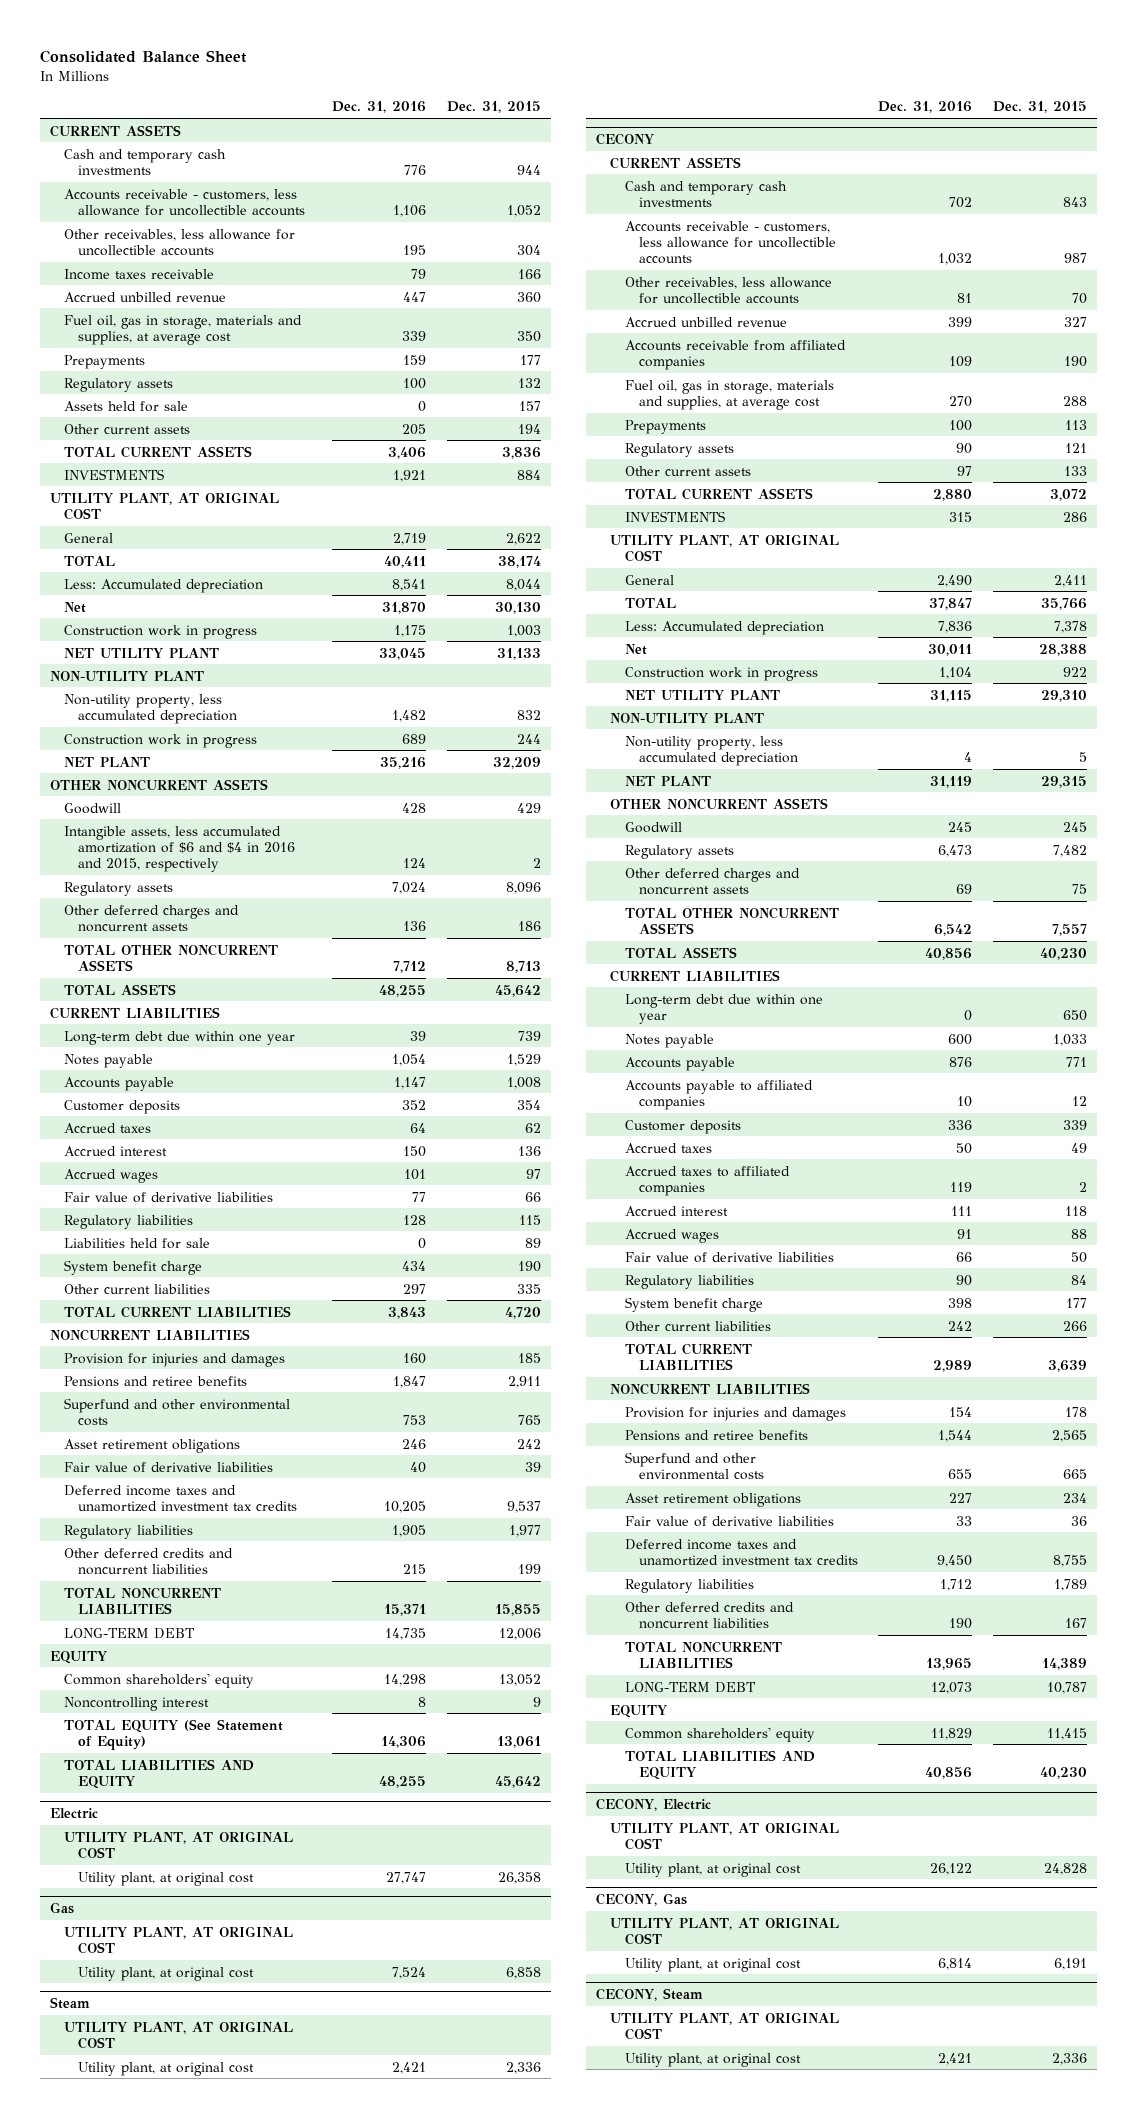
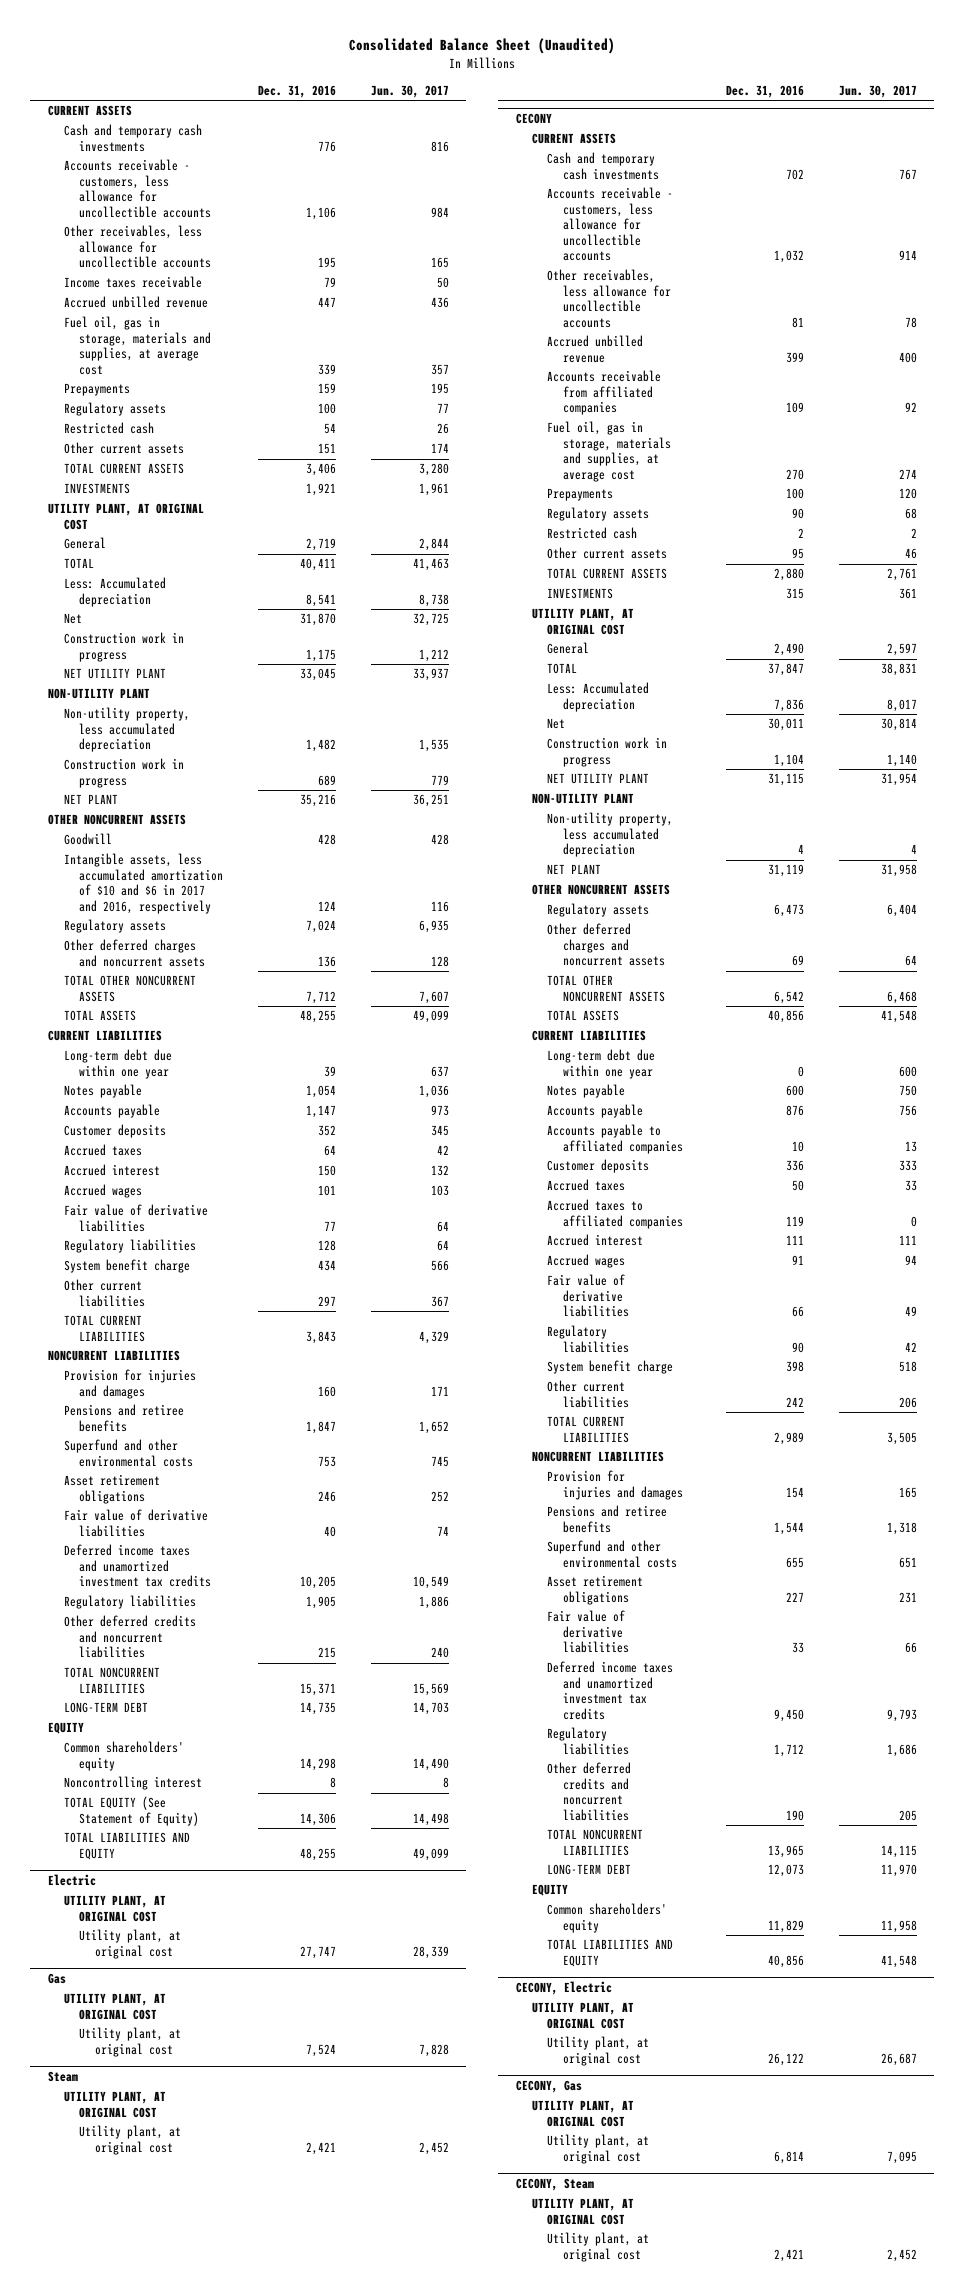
[39,49,247,63] Consolidated Balance Sheet -> [349,38,616,55] Consolidated Balance Sheet (Unaudited)
[446,101,541,114] Dec. 31, 2015 -> none
none -> [370,84,449,98] Jun. 30, 2017
[64,400,189,412] Assets held for sale -> none
none -> [63,422,154,435] Restricted cash
[402,423,427,435] 205 -> [318,443,337,455] 151
[64,825,296,873] Intangible assets, less accumulated amortization of $6 and $4 in 2016 and 2015, respectively -> [63,853,224,914] Intangible assets, less accumulated amortization of $10 and $6 in 2017 and 2016, respectively
[64,1237,211,1249] Liabilities held for sale -> none
none -> [547,527,638,540] Restricted cash
[957,465,973,476] 97 -> [792,548,805,560] 95
[624,821,682,833] Goodwill -> none

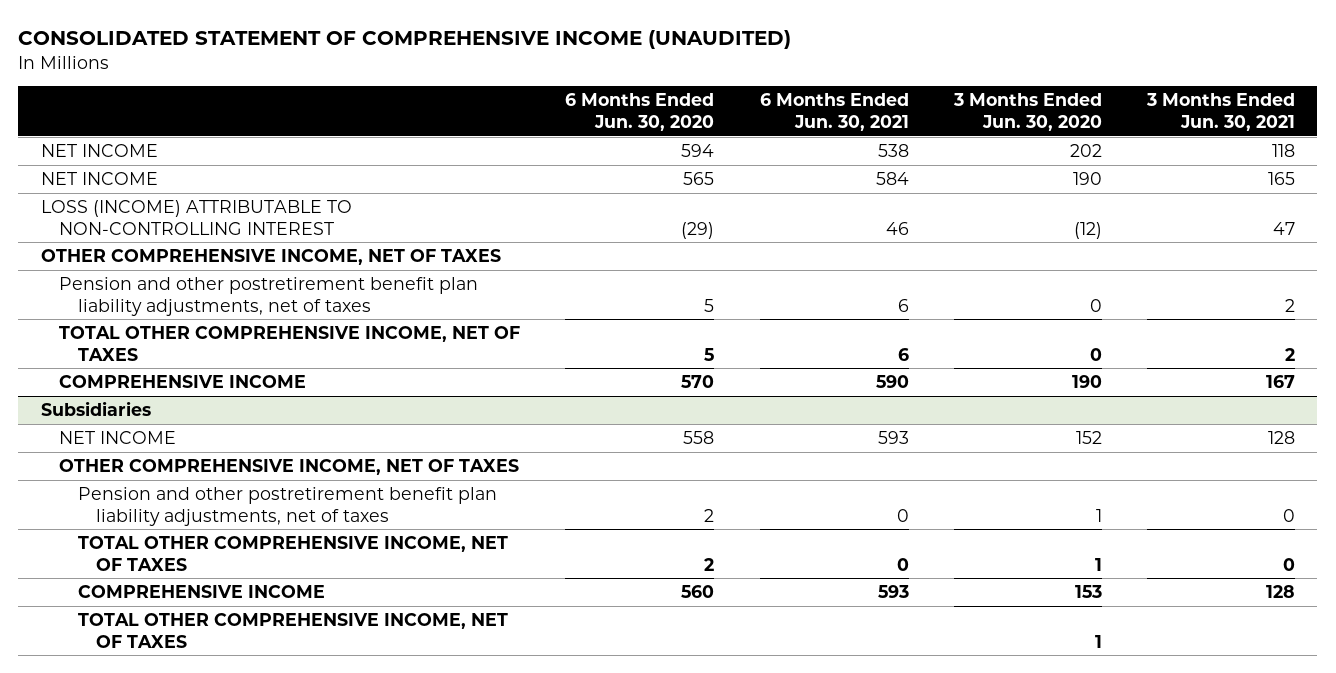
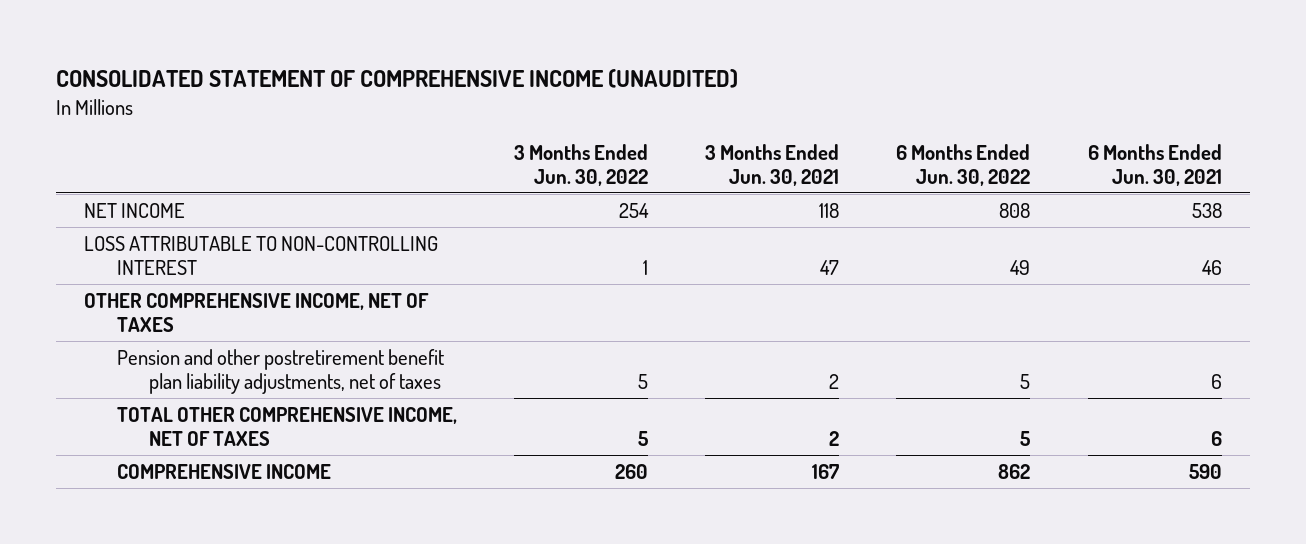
[565,93,715,132] 6 Months Ended Jun. 30, 2020 -> none
[952,93,1102,132] 3 Months Ended Jun. 30, 2020 -> none
none -> [513,143,648,186] 3 Months Ended Jun. 30, 2022
none -> [896,143,1031,186] 6 Months Ended Jun. 30, 2022
[40,171,158,185] NET INCOME -> none
[40,199,352,235] LOSS (INCOME) ATTRIBUTABLE TO NON-CONTROLLING INTEREST -> [84,236,439,276] LOSS ATTRIBUTABLE TO NON-CONTROLLING INTEREST
[40,400,151,416] Subsidiaries -> none
[59,430,177,444] NET INCOME -> none
[59,458,520,475] OTHER COMPREHENSIVE INCOME, NET OF TAXES -> none
[77,486,497,526] Pension and other postretirement benefit plan liability adjustments, net of taxes -> none
[77,535,508,571] TOTAL OTHER COMPREHENSIVE INCOME, NET OF TAXES -> none
[77,584,325,598] COMPREHENSIVE INCOME -> none
[77,612,508,648] TOTAL OTHER COMPREHENSIVE INCOME, NET OF TAXES -> none

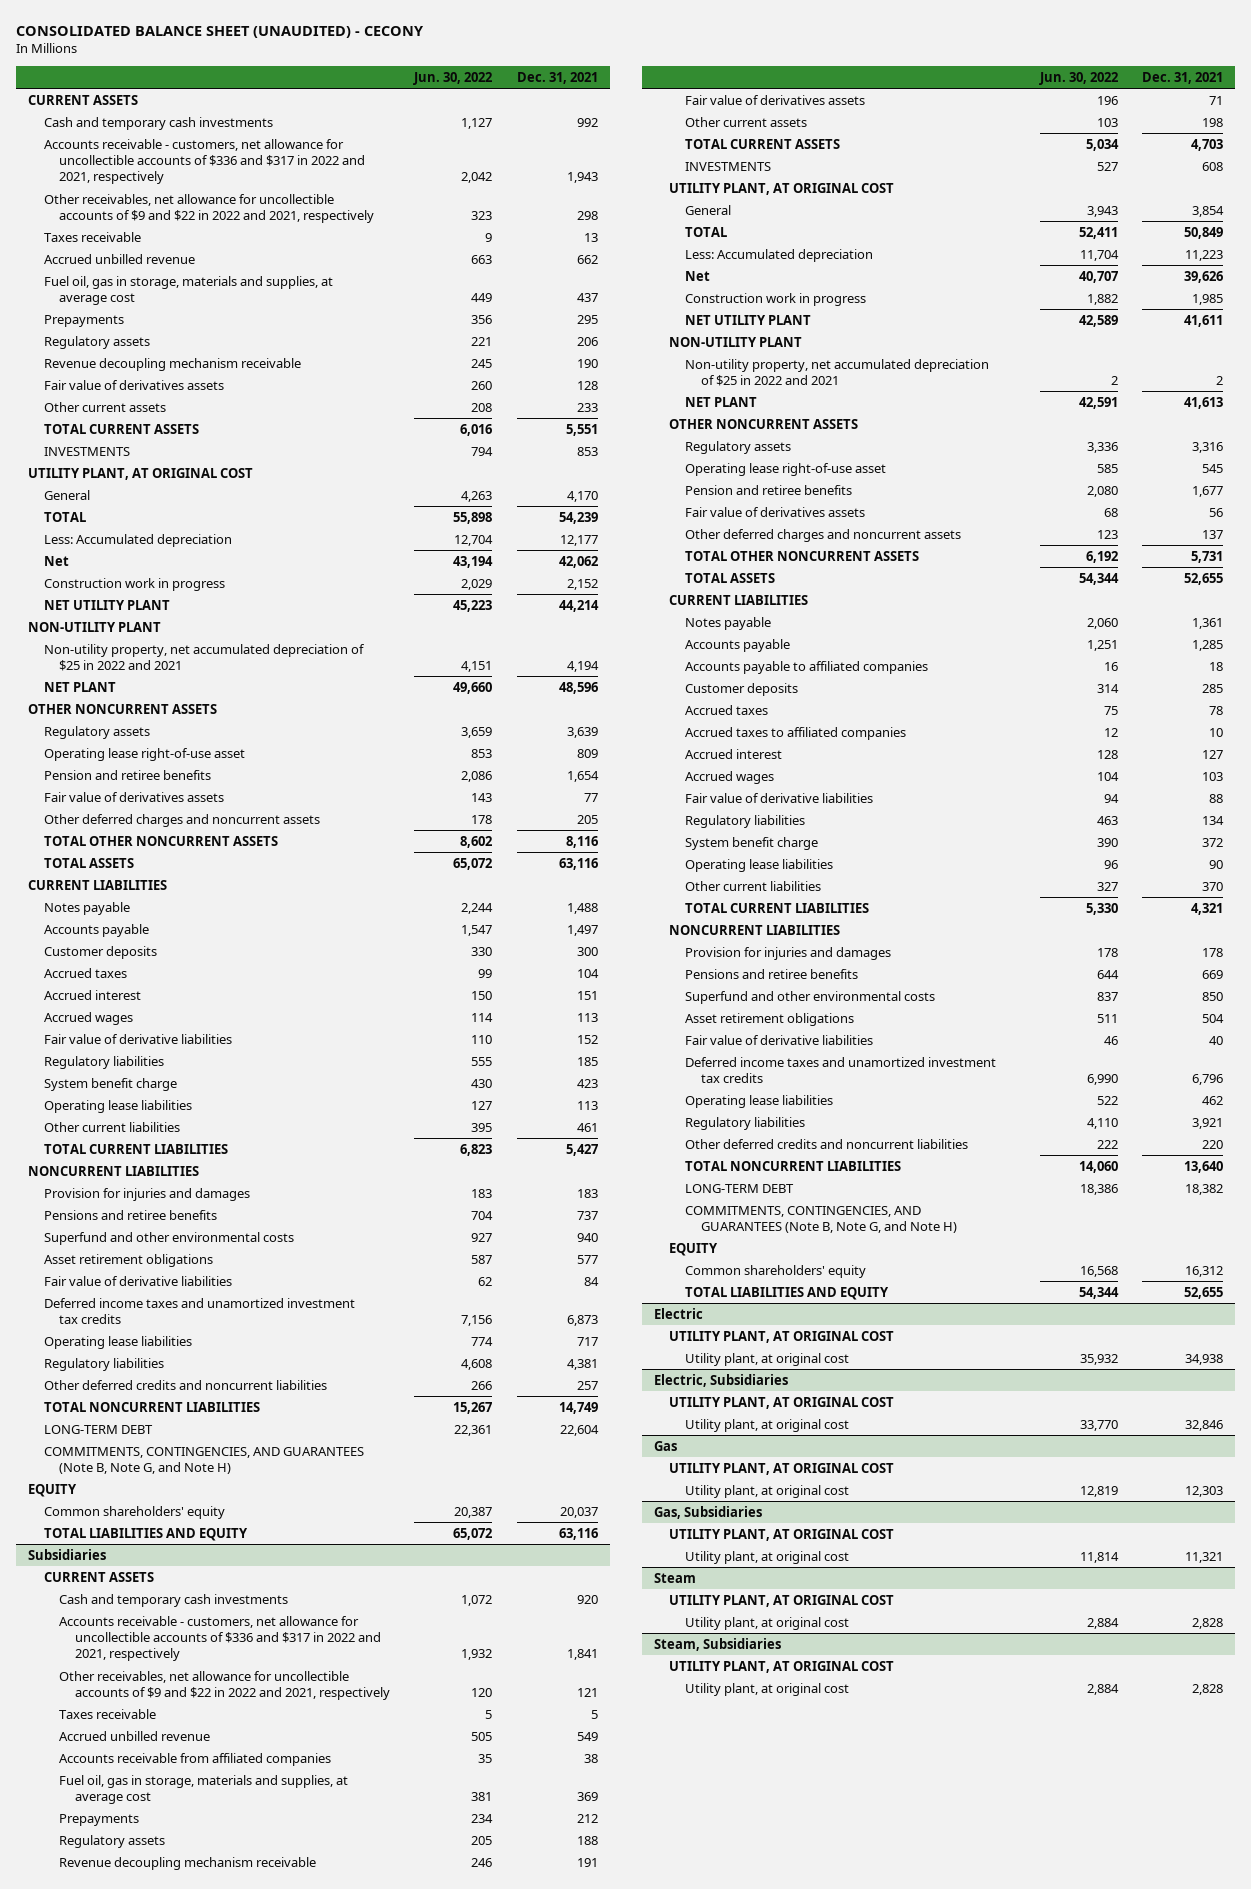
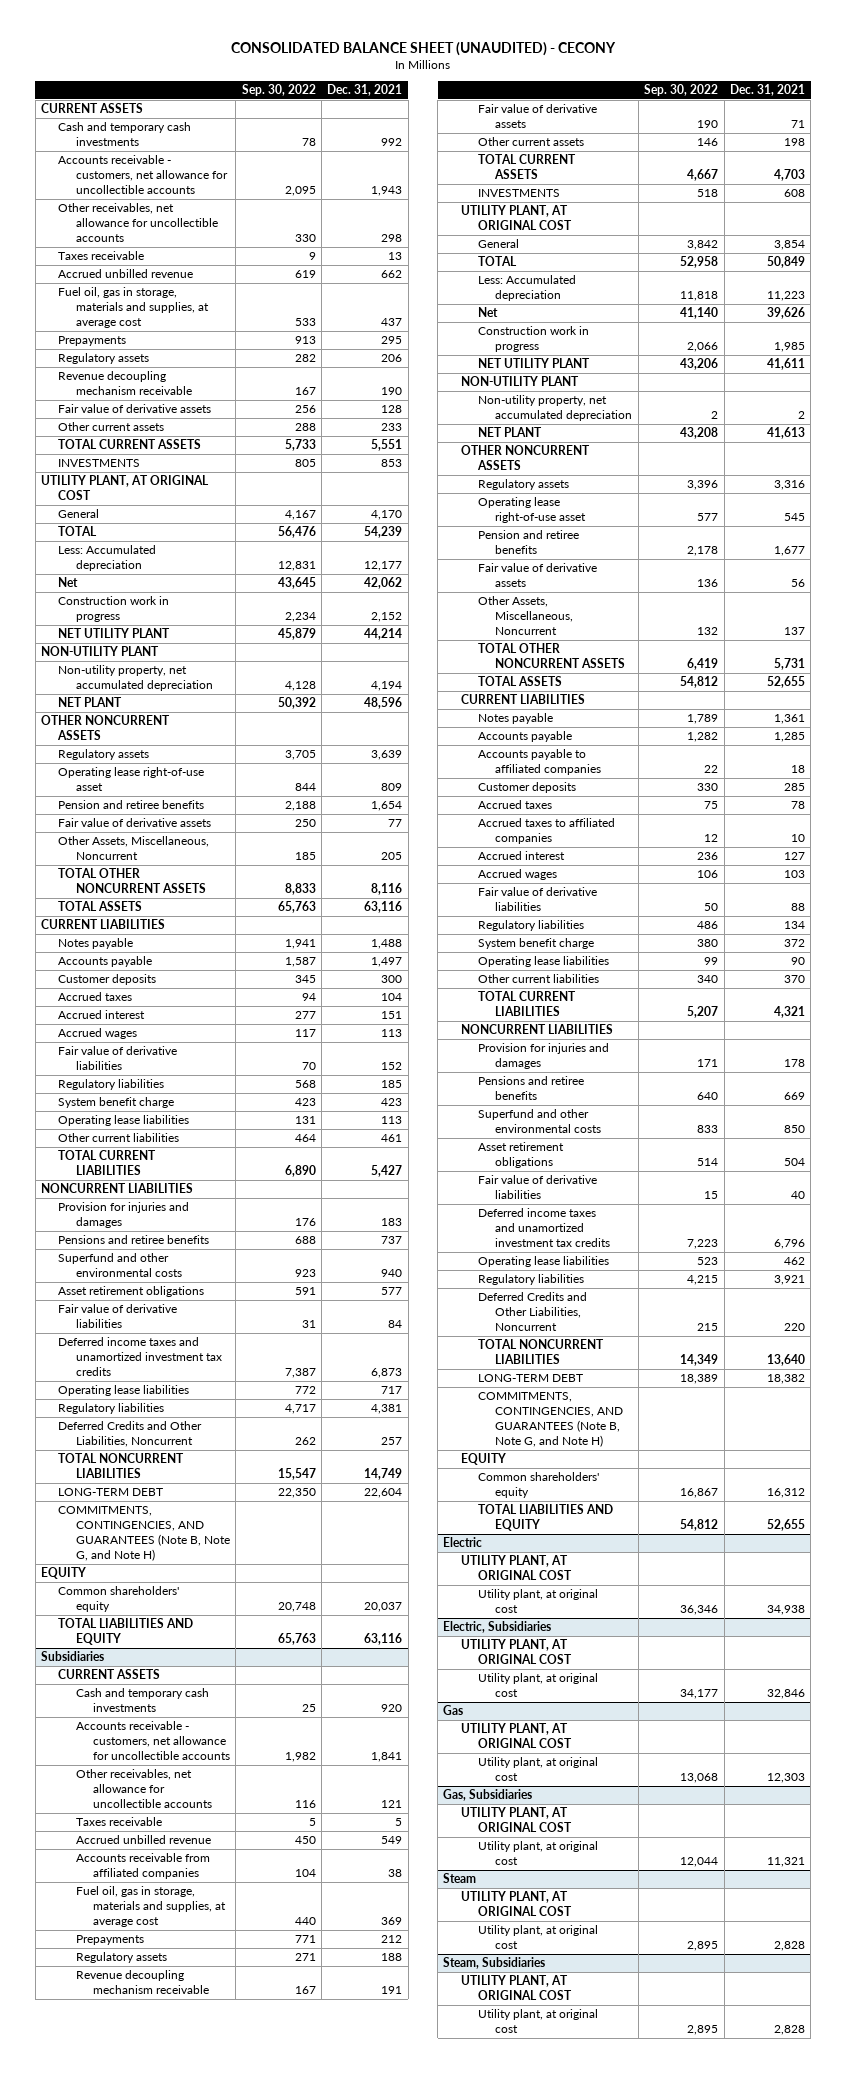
[413,71,493,85] Jun. 30, 2022 -> none
none -> [241,84,316,97] Sep. 30, 2022
[43,138,366,185] Accounts receivable - customers, net allowance for uncollectible accounts of $336 and $317 in 2022 and 2021, respectively -> [58,155,228,194] Accounts receivable - customers, net allowance for uncollectible accounts
[43,193,375,223] Other receivables, net allowance for uncollectible accounts of $9 and $22 in 2022 and 2021, respectively -> [58,203,218,242] Other receivables, net allowance for uncollectible accounts
[43,379,224,390] Fair value of derivatives assets -> [58,404,212,414] Fair value of derivative assets
[43,643,365,671] Non-utility property, net accumulated depreciation of $25 in 2022 and 2021 -> [58,665,213,692] Non-utility property, net accumulated depreciation
[43,791,224,802] Fair value of derivatives assets -> [58,818,212,828] Fair value of derivative assets
[43,813,320,827] Other deferred charges and noncurrent assets -> [58,836,210,861] Other Assets, Miscellaneous, Noncurrent
[43,1379,327,1390] Other deferred credits and noncurrent liabilities -> [58,1421,203,1448] Deferred Credits and Other Liabilities, Noncurrent
[59,1615,382,1662] Accounts receivable - customers, net allowance for uncollectible accounts of $336 and $317 in 2022 and 2021, respectively -> [75,1721,231,1760] Accounts receivable - customers, net allowance for uncollectible accounts
[59,1670,391,1700] Other receivables, net allowance for uncollectible accounts of $9 and $22 in 2022 and 2021, respectively -> [75,1769,213,1808] Other receivables, net allowance for uncollectible accounts
[685,94,866,105] Fair value of derivatives assets -> [478,104,598,129] Fair value of derivative assets
[685,358,990,386] Non-utility property, net accumulated depreciation of $25 in 2022 and 2021 -> [478,395,633,422] Non-utility property, net accumulated depreciation
[685,506,866,517] Fair value of derivatives assets -> [478,563,598,588] Fair value of derivative assets
[685,528,962,542] Other deferred charges and noncurrent assets -> [478,596,574,635] Other Assets, Miscellaneous, Noncurrent
[685,1138,969,1149] Other deferred credits and noncurrent liabilities -> [478,1292,588,1331] Deferred Credits and Other Liabilities, Noncurrent

